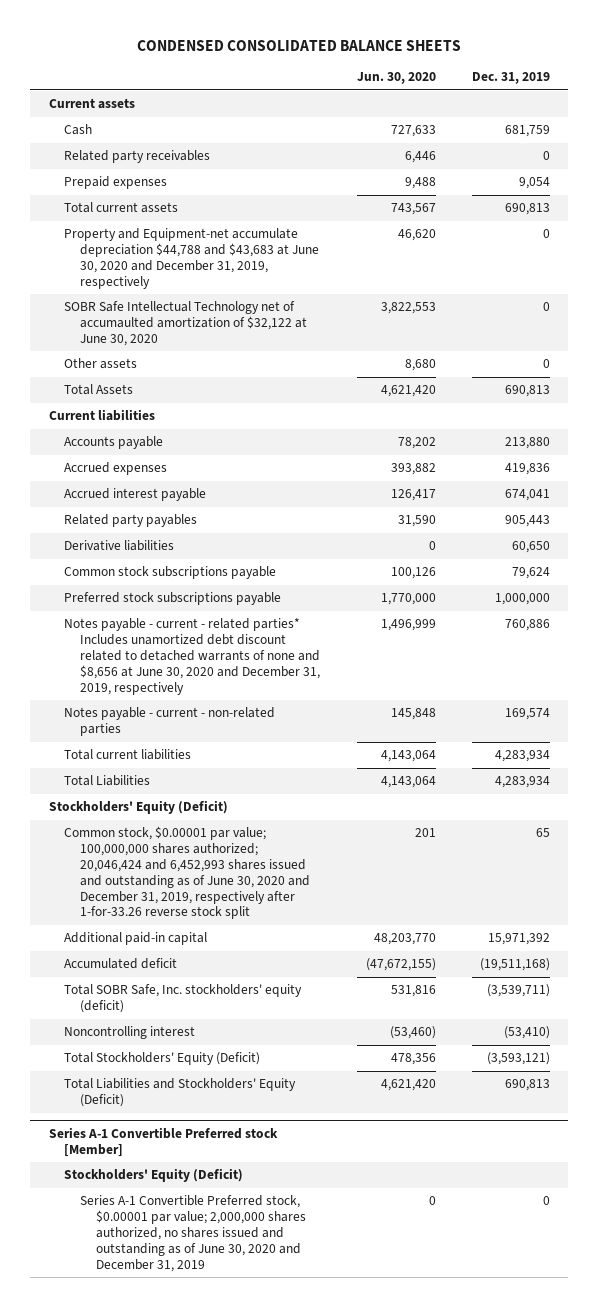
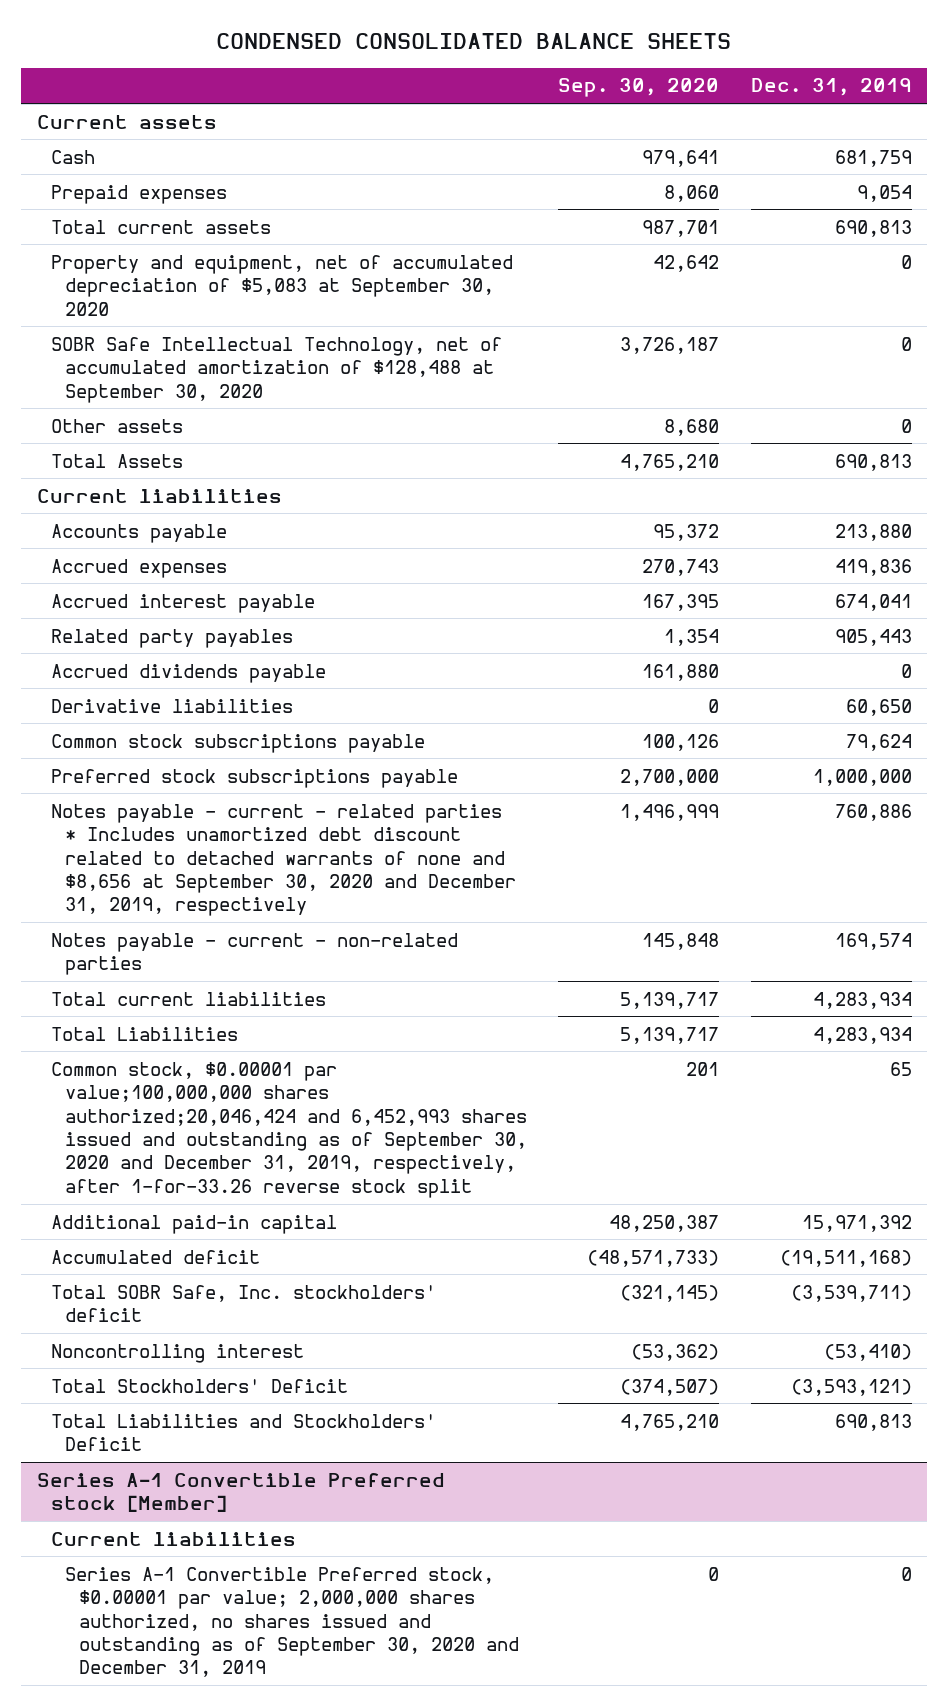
[356,72,436,85] Jun. 30, 2020 -> none
none -> [558,78,720,98] Sep. 30, 2020
[64,150,211,164] Related party receivables -> none
[64,228,320,289] Property and Equipment-net accumulate depreciation $44,788 and $43,683 at June 30, 2020 and December 31, 2019, respectively -> none
none -> [50,254,513,316] Property and equipment, net of accumulated depreciation of $5,083 at September 30, 2020
[64,301,308,346] SOBR Safe Intellectual Technology net of accumaulted amortization of $32,122 at June 30, 2020 -> [50,336,502,403] SOBR Safe Intellectual Technology, net of accumulated amortization of $128,488 at September 30, 2020
none -> [50,663,326,683] Accrued dividends payable
[64,618,321,695] Notes payable - current - related parties* Includes unamortized debt discount related to detached warrants of none and $8,656 at June 30, 2020 and December 31, 2019, respectively -> [50,803,516,917] Notes payable - current - related parties * Includes unamortized debt discount related to detached warrants of none and $8,656 at September 30, 2020 and December 31, 2019, respectively
[48,800,228,815] Stockholders' Equity (Deficit) -> none
[64,826,311,920] Common stock, $0.00001 par value; 100,000,000 shares authorized; 20,046,424 and 6,452,993 shares issued and outstanding as of June 30, 2020 and December 31, 2019, respectively after 1-for-33.26 reverse stock split -> [50,1061,527,1198] Common stock, $0.00001 par value;100,000,000 shares authorized;20,046,424 and 6,452,993 shares issued and outstanding as of September 30, 2020 and December 31, 2019, respectively, after 1-for-33.26 reverse stock split
[64,984,303,1014] Total SOBR Safe, Inc. stockholders' equity (deficit) -> [50,1284,436,1323] Total SOBR Safe, Inc. stockholders' deficit
[64,1052,261,1066] Total Stockholders' Equity (Deficit) -> [50,1378,348,1393] Total Stockholders' Deficit
[64,1078,297,1108] Total Liabilities and Stockholders' Equity (Deficit) -> [50,1413,436,1452] Total Liabilities and Stockholders' Deficit
[64,1168,244,1183] Stockholders' Equity (Deficit) -> none
none -> [50,1531,296,1546] Current liabilities
[80,1195,306,1272] Series A-1 Convertible Preferred stock, $0.00001 par value; 2,000,000 shares authorized, no shares issued and outstanding as of June 30, 2020 and December 31, 2019 -> [64,1566,520,1678] Series A-1 Convertible Preferred stock, $0.00001 par value; 2,000,000 shares authorized, no shares issued and outstanding as of September 30, 2020 and December 31, 2019

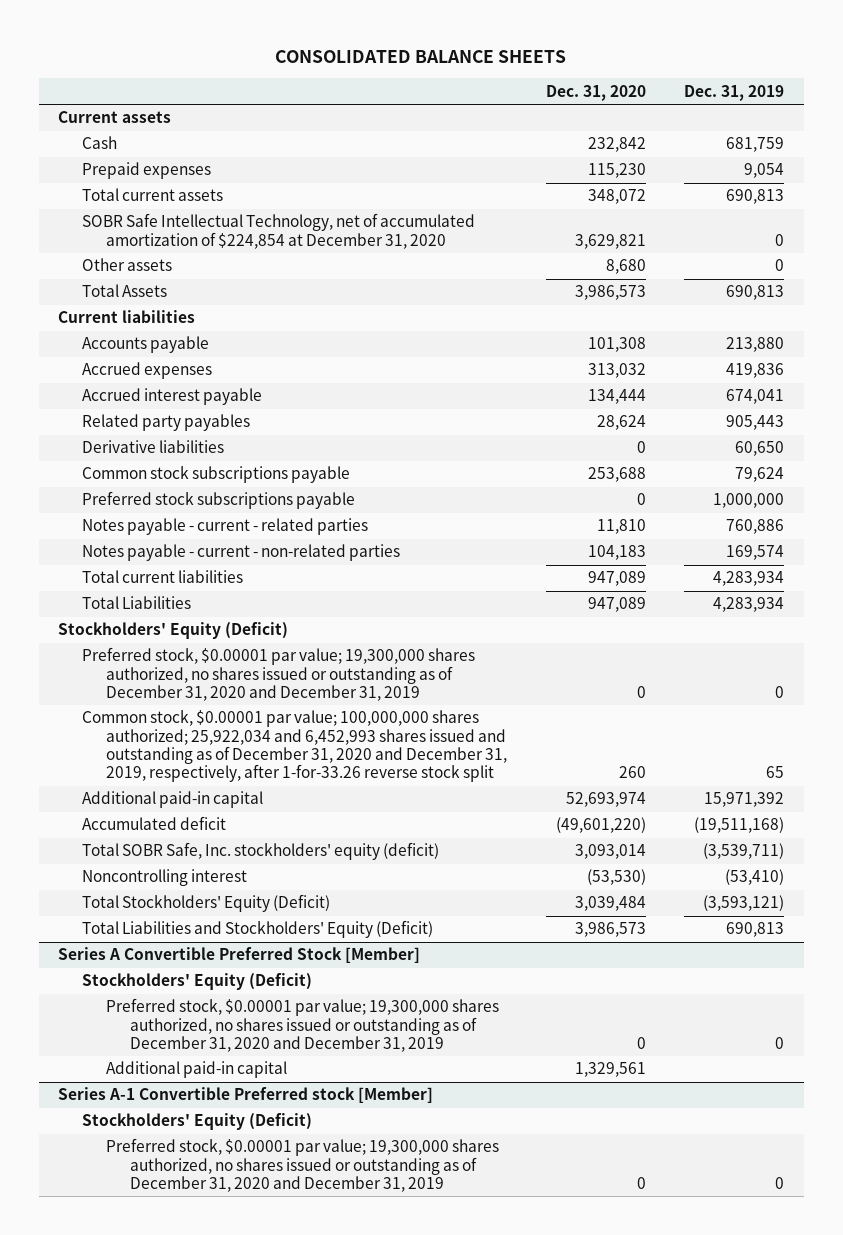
[216,33,732,50] CONDENSED CONSOLIDATED BALANCE SHEETS -> [275,50,567,64] CONSOLIDATED BALANCE SHEETS
[558,78,720,98] Sep. 30, 2020 -> none
none -> [545,84,646,101] Dec. 31, 2020
[50,254,513,316] Property and equipment, net of accumulated depreciation of $5,083 at September 30, 2020 -> none
[50,336,502,403] SOBR Safe Intellectual Technology, net of accumulated amortization of $128,488 at September 30, 2020 -> [82,213,476,249] SOBR Safe Intellectual Technology, net of accumulated amortization of $224,854 at December 31, 2020
[50,663,326,683] Accrued dividends payable -> none
[50,803,516,917] Notes payable - current - related parties * Includes unamortized debt discount related to detached warrants of none and $8,656 at September 30, 2020 and December 31, 2019, respectively -> [82,518,369,536] Notes payable - current - related parties
none -> [58,622,289,640] Stockholders' Equity (Deficit)
none -> [82,647,476,702] Preferred stock, $0.00001 par value; 19,300,000 shares authorized, no shares issued or outstanding as of December 31, 2020 and December 31, 2019
[50,1061,527,1198] Common stock, $0.00001 par value;100,000,000 shares authorized;20,046,424 and 6,452,993 shares issued and outstanding as of September 30, 2020 and December 31, 2019, respectively, after 1-for-33.26 reverse stock split -> [82,710,508,783] Common stock, $0.00001 par value; 100,000,000 shares authorized; 25,922,034 and 6,452,993 shares issued and outstanding as of December 31, 2020 and December 31, 2019, respectively, after 1-for-33.26 reverse stock split
[50,1284,436,1323] Total SOBR Safe, Inc. stockholders' deficit -> [82,842,440,861] Total SOBR Safe, Inc. stockholders' equity (deficit)
[50,1378,348,1393] Total Stockholders' Deficit -> [82,894,331,913] Total Stockholders' Equity (Deficit)
[50,1413,436,1452] Total Liabilities and Stockholders' Deficit -> [82,920,434,939] Total Liabilities and Stockholders' Equity (Deficit)
none -> [58,947,421,964] Series A Convertible Preferred Stock [Member]
none -> [82,973,313,991] Stockholders' Equity (Deficit)
none -> [106,998,500,1053] Preferred stock, $0.00001 par value; 19,300,000 shares authorized, no shares issued or outstanding as of December 31, 2020 and December 31, 2019
none -> [106,1061,288,1079] Additional paid-in capital
[50,1531,296,1546] Current liabilities -> none
none -> [82,1113,313,1131] Stockholders' Equity (Deficit)
[64,1566,520,1678] Series A-1 Convertible Preferred stock, $0.00001 par value; 2,000,000 shares authorized, no shares issued and outstanding as of September 30, 2020 and December 31, 2019 -> [106,1138,500,1193] Preferred stock, $0.00001 par value; 19,300,000 shares authorized, no shares issued or outstanding as of December 31, 2020 and December 31, 2019

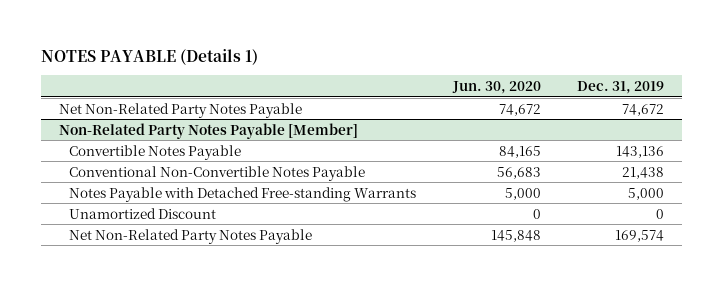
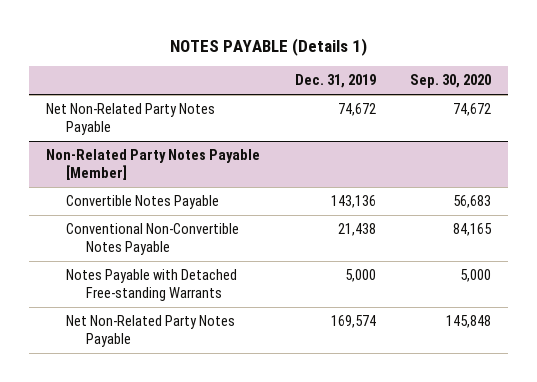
[451,80,541,94] Jun. 30, 2020 -> none
none -> [410,74,492,89] Sep. 30, 2020
[69,207,217,219] Unamortized Discount -> none

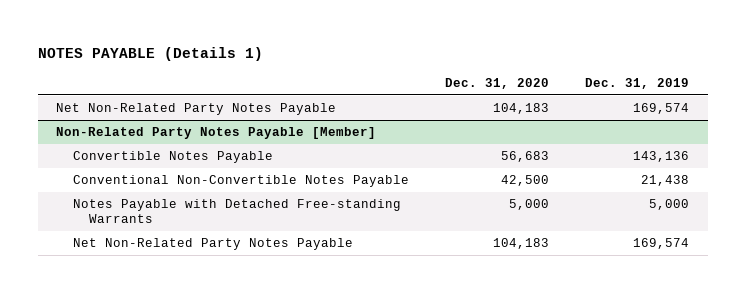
[410,74,492,89] Sep. 30, 2020 -> none
none -> [445,77,550,89] Dec. 31, 2020
[337,103,376,117] 74,672 -> [633,103,690,115] 169,574

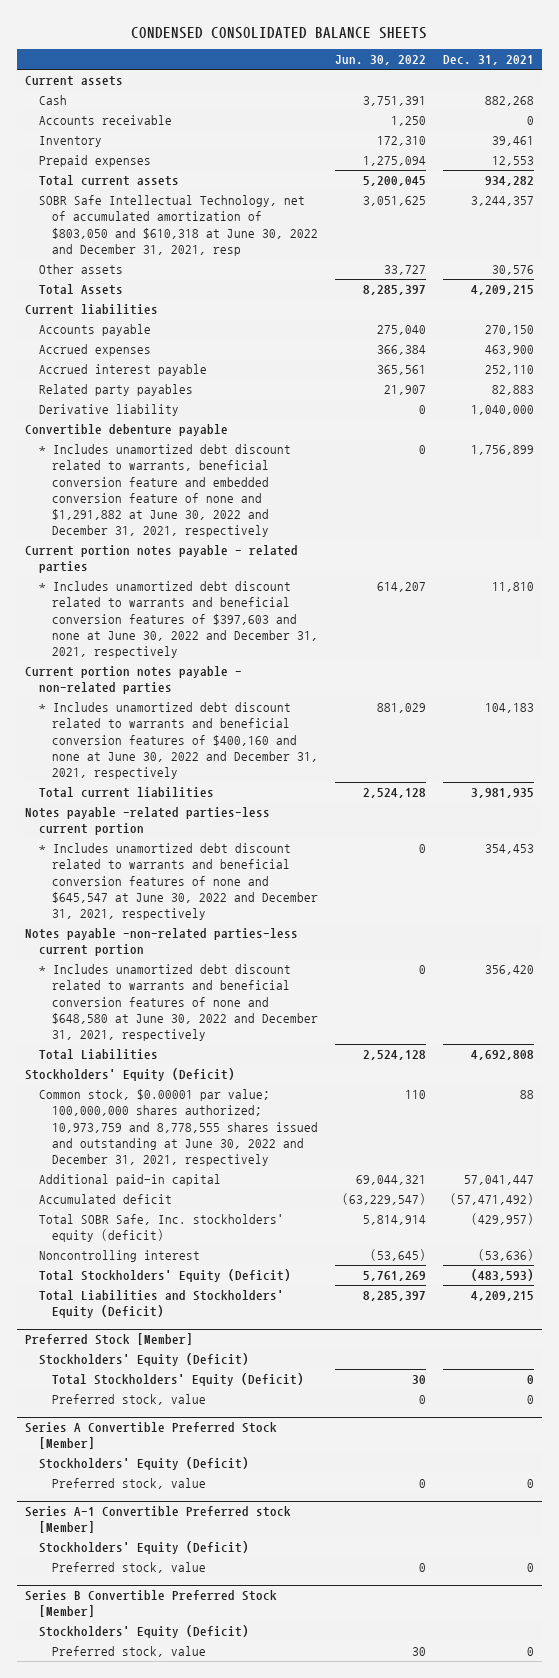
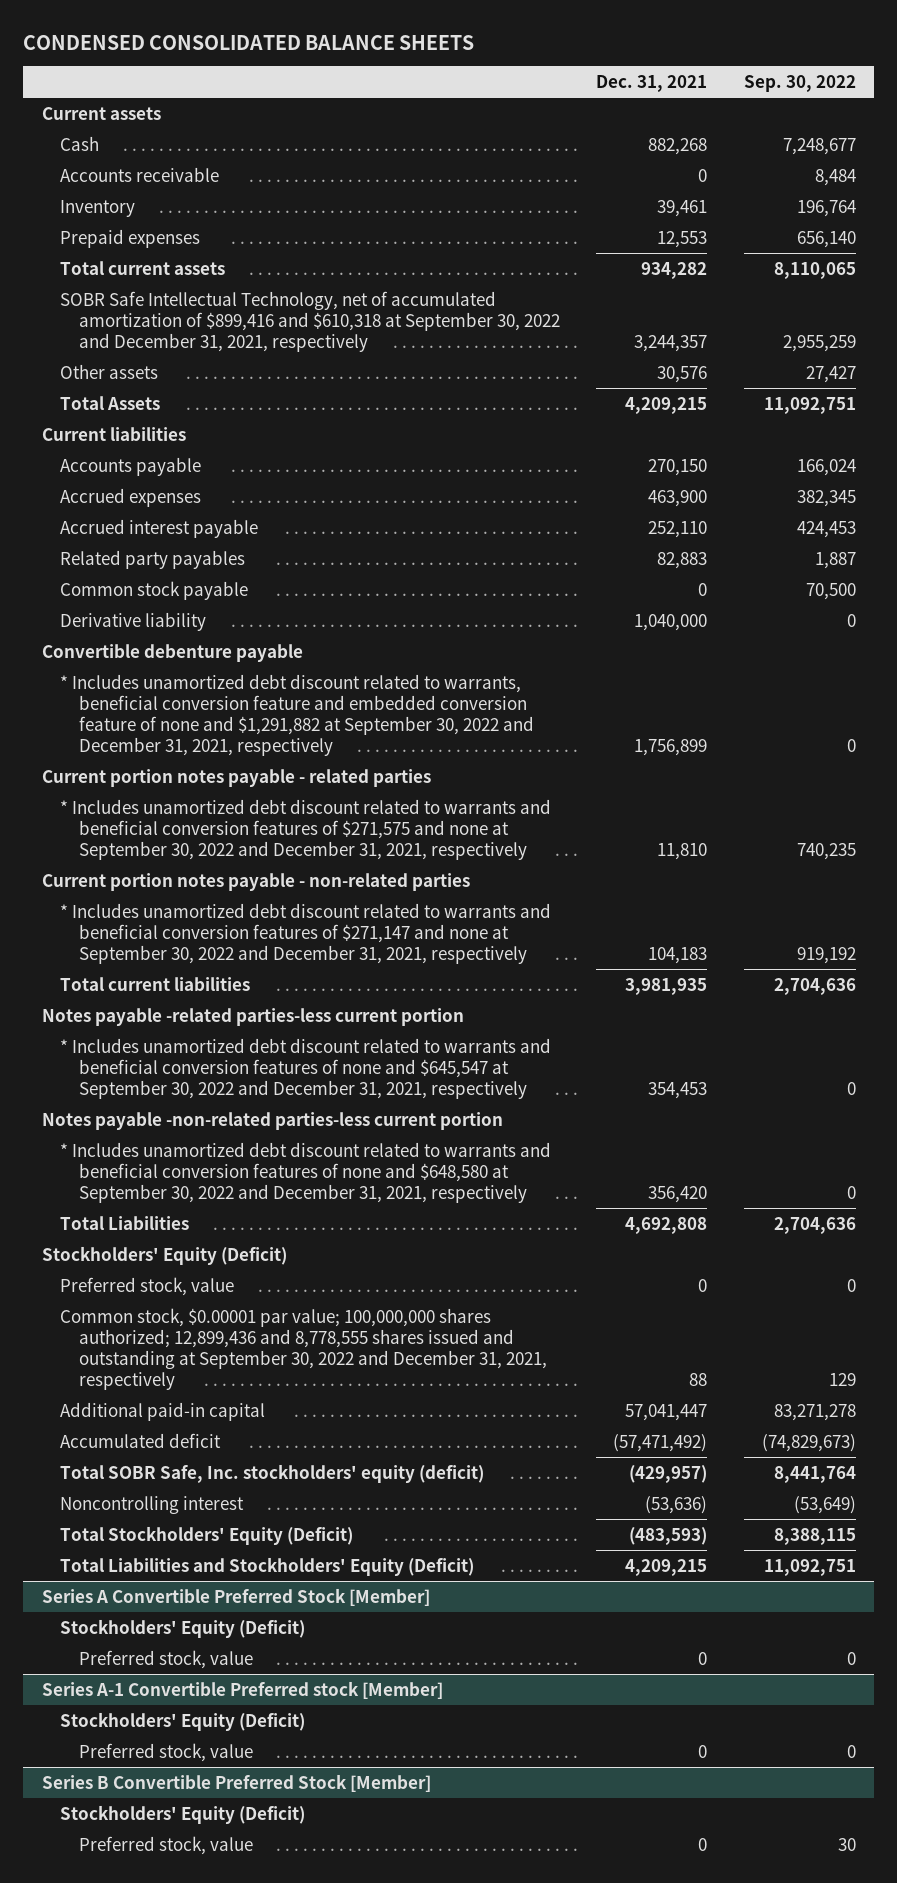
[334,55,426,66] Jun. 30, 2022 -> none
none -> [743,75,856,93] Sep. 30, 2022
[38,195,319,256] SOBR Safe Intellectual Technology, net of accumulated amortization of $803,050 and $610,318 at June 30, 2022 and December 31, 2021, resp -> [60,290,560,352] SOBR Safe Intellectual Technology, net of accumulated amortization of $899,416 and $610,318 at September 30, 2022 and December 31, 2021, respectively
none -> [60,580,249,600] Common stock payable
[38,444,291,538] * Includes unamortized debt discount related to warrants, beneficial conversion feature and embedded conversion feature of none and $1,291,882 at June 30, 2022 and December 31, 2021, respectively -> [60,673,534,756] * Includes unamortized debt discount related to warrants, beneficial conversion feature and embedded conversion feature of none and $1,291,882 at September 30, 2022 and December 31, 2021, respectively
[38,581,319,658] * Includes unamortized debt discount related to warrants and beneficial conversion features of $397,603 and none at June 30, 2022 and December 31, 2021, respectively -> [60,798,552,860] * Includes unamortized debt discount related to warrants and beneficial conversion features of $271,575 and none at September 30, 2022 and December 31, 2021, respectively
[38,702,319,779] * Includes unamortized debt discount related to warrants and beneficial conversion features of $400,160 and none at June 30, 2022 and December 31, 2021, respectively -> [60,902,552,964] * Includes unamortized debt discount related to warrants and beneficial conversion features of $271,147 and none at September 30, 2022 and December 31, 2021, respectively
[38,843,319,920] * Includes unamortized debt discount related to warrants and beneficial conversion features of none and $645,547 at June 30, 2022 and December 31, 2021, respectively -> [60,1037,552,1099] * Includes unamortized debt discount related to warrants and beneficial conversion features of none and $645,547 at September 30, 2022 and December 31, 2021, respectively
[38,964,319,1041] * Includes unamortized debt discount related to warrants and beneficial conversion features of none and $648,580 at June 30, 2022 and December 31, 2021, respectively -> [60,1141,552,1203] * Includes unamortized debt discount related to warrants and beneficial conversion features of none and $648,580 at September 30, 2022 and December 31, 2021, respectively
none -> [60,1276,235,1296] Preferred stock, value
[38,1089,319,1166] Common stock, $0.00001 par value; 100,000,000 shares authorized; 10,973,759 and 8,778,555 shares issued and outstanding at June 30, 2022 and December 31, 2021, respectively -> [60,1307,547,1390] Common stock, $0.00001 par value; 100,000,000 shares authorized; 12,899,436 and 8,778,555 shares issued and outstanding at September 30, 2022 and December 31, 2021, respectively
[25,1333,194,1346] Preferred Stock [Member] -> none
[38,1353,249,1367] Stockholders' Equity (Deficit) -> none
[52,1373,305,1387] Total Stockholders' Equity (Deficit) -> none
[52,1394,207,1406] Preferred stock, value -> none

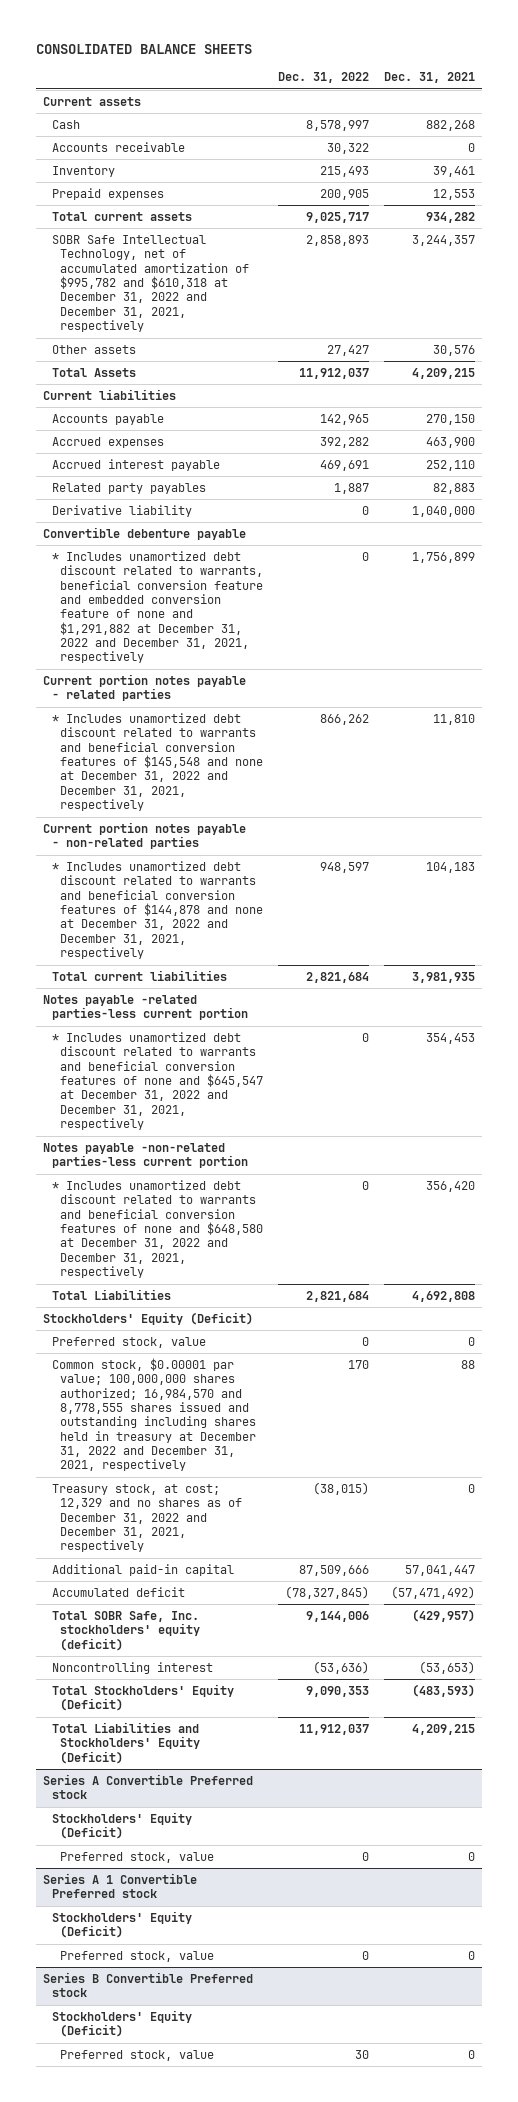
[23,34,475,50] CONDENSED CONSOLIDATED BALANCE SHEETS -> [35,43,252,54] CONSOLIDATED BALANCE SHEETS
[743,75,856,93] Sep. 30, 2022 -> none
none -> [278,72,370,84] Dec. 31, 2022
[60,290,560,352] SOBR Safe Intellectual Technology, net of accumulated amortization of $899,416 and $610,318 at September 30, 2022 and December 31, 2021, respectively -> [51,234,250,333] SOBR Safe Intellectual Technology, net of accumulated amortization of $995,782 and $610,318 at December 31, 2022 and December 31, 2021, respectively
[60,580,249,600] Common stock payable -> none
[60,673,534,756] * Includes unamortized debt discount related to warrants, beneficial conversion feature and embedded conversion feature of none and $1,291,882 at September 30, 2022 and December 31, 2021, respectively -> [51,550,264,664] * Includes unamortized debt discount related to warrants, beneficial conversion feature and embedded conversion feature of none and $1,291,882 at December 31, 2022 and December 31, 2021, respectively
[60,798,552,860] * Includes unamortized debt discount related to warrants and beneficial conversion features of $271,575 and none at September 30, 2022 and December 31, 2021, respectively -> [51,712,264,812] * Includes unamortized debt discount related to warrants and beneficial conversion features of $145,548 and none at December 31, 2022 and December 31, 2021, respectively
[60,902,552,964] * Includes unamortized debt discount related to warrants and beneficial conversion features of $271,147 and none at September 30, 2022 and December 31, 2021, respectively -> [51,860,264,960] * Includes unamortized debt discount related to warrants and beneficial conversion features of $144,878 and none at December 31, 2022 and December 31, 2021, respectively
[60,1037,552,1099] * Includes unamortized debt discount related to warrants and beneficial conversion features of none and $645,547 at September 30, 2022 and December 31, 2021, respectively -> [51,1031,264,1131] * Includes unamortized debt discount related to warrants and beneficial conversion features of none and $645,547 at December 31, 2022 and December 31, 2021, respectively
[60,1141,552,1203] * Includes unamortized debt discount related to warrants and beneficial conversion features of none and $648,580 at September 30, 2022 and December 31, 2021, respectively -> [51,1179,264,1279] * Includes unamortized debt discount related to warrants and beneficial conversion features of none and $648,580 at December 31, 2022 and December 31, 2021, respectively
[60,1307,547,1390] Common stock, $0.00001 par value; 100,000,000 shares authorized; 12,899,436 and 8,778,555 shares issued and outstanding at September 30, 2022 and December 31, 2021, respectively -> [51,1357,257,1472] Common stock, $0.00001 par value; 100,000,000 shares authorized; 16,984,570 and 8,778,555 shares issued and outstanding including shares held in treasury at December 31, 2022 and December 31, 2021, respectively
none -> [51,1483,243,1553] Treasury stock, at cost; 12,329 and no shares as of December 31, 2022 and December 31, 2021, respectively
[645,1495,708,1514] (53,636) -> [418,1660,475,1674] (53,653)
[41,1587,430,1606] Series A Convertible Preferred Stock [Member] -> [43,1773,254,1800] Series A Convertible Preferred stock
[41,1680,443,1699] Series A-1 Convertible Preferred stock [Member] -> [43,1872,198,1899] Series A 1 Convertible Preferred stock
[41,1773,431,1792] Series B Convertible Preferred Stock [Member] -> [43,1971,254,1998] Series B Convertible Preferred stock

